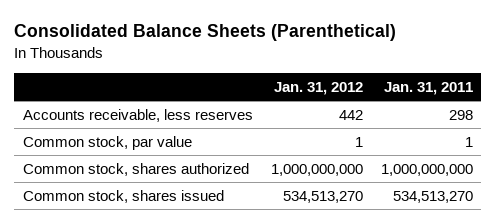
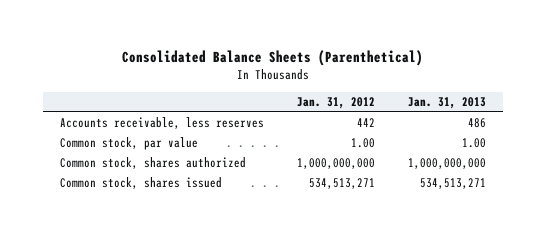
[383,81,473,95] Jan. 31, 2011 -> none
none -> [408,97,487,110] Jan. 31, 2013
[354,136,363,147] 1 -> [350,138,375,149] 1.00
[282,190,363,203] 534,513,270 -> [308,178,375,190] 534,513,271

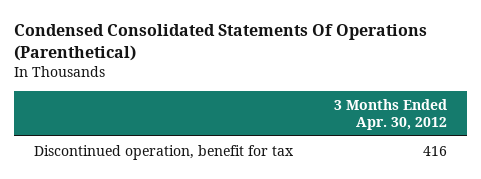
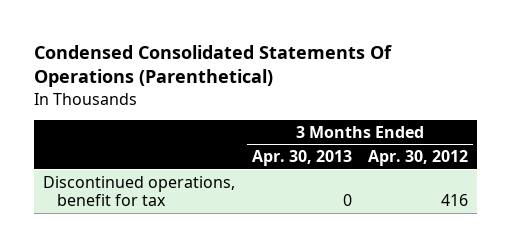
none -> [251,150,352,167] Apr. 30, 2013
[34,144,295,160] Discontinued operation, benefit for tax -> [42,175,235,207] Discontinued operations, benefit for tax

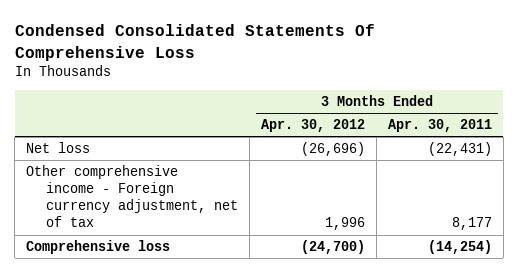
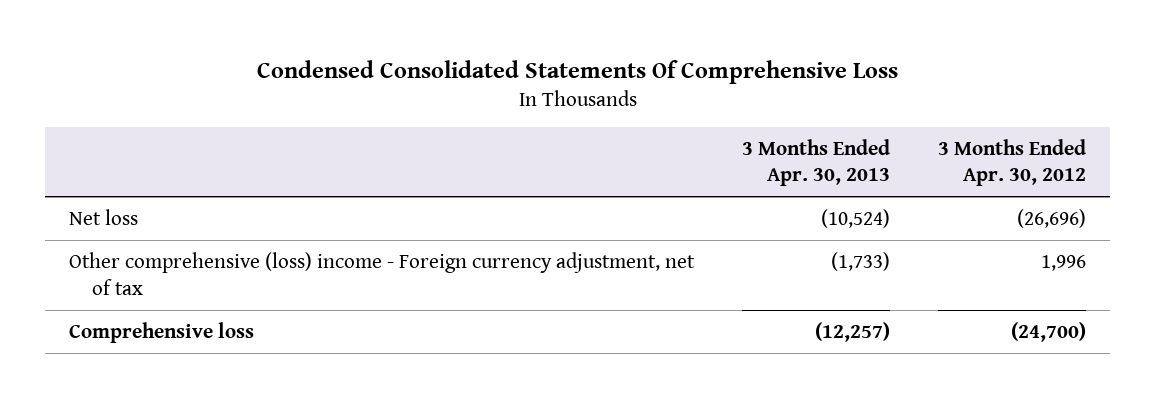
[388,119,493,133] Apr. 30, 2011 -> none
none -> [742,138,891,187] 3 Months Ended Apr. 30, 2013
[26,165,239,228] Other comprehensive income - Foreign currency adjustment, net of tax -> [69,251,696,295] Other comprehensive (loss) income - Foreign currency adjustment, net of tax

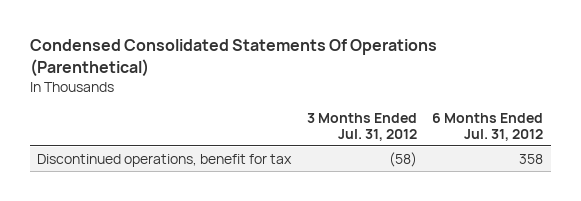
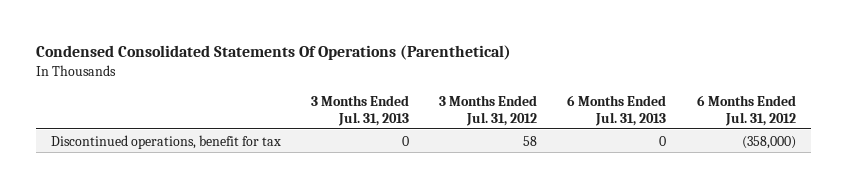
none -> [310,95,409,126] 3 Months Ended Jul. 31, 2013
none -> [567,95,667,126] 6 Months Ended Jul. 31, 2013
[388,152,417,168] (58) -> [523,135,538,146] 58
[519,154,544,165] 358 -> [741,135,796,149] (358,000)

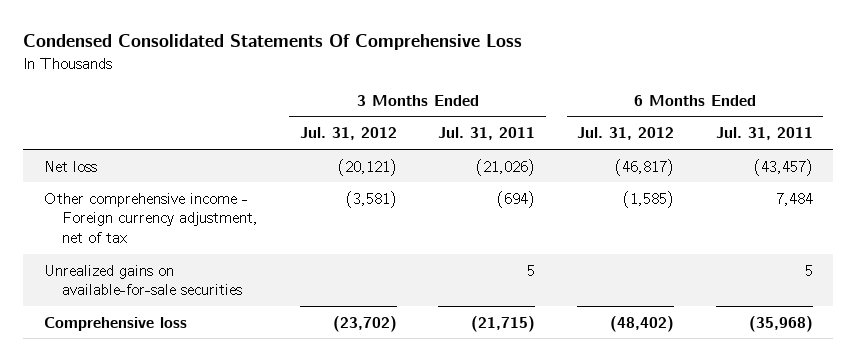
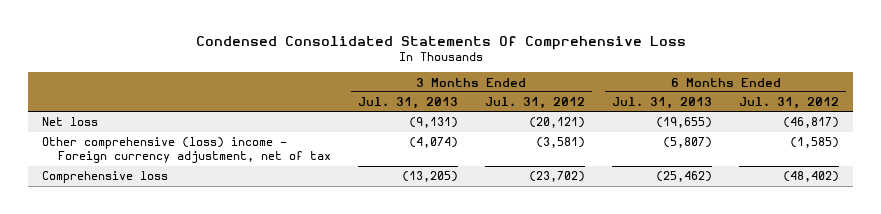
[438,127,536,141] Jul. 31, 2011 -> none
[715,127,813,141] Jul. 31, 2011 -> none
none -> [357,97,458,110] Jul. 31, 2013
none -> [612,97,713,110] Jul. 31, 2013
[43,264,243,296] Unrealized gains on available-for-sale securities -> none
[43,192,259,244] Other comprehensive income - Foreign currency adjustment, net of tax -> [41,137,331,164] Other comprehensive (loss) income - Foreign currency adjustment, net of tax

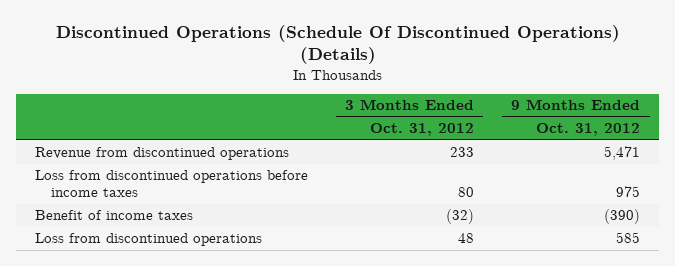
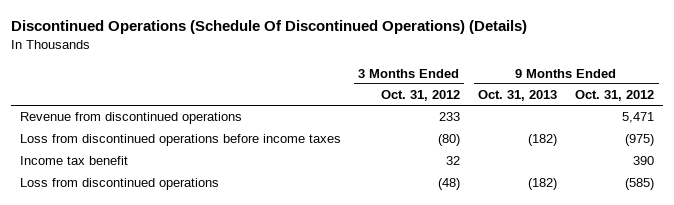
none -> [478,90,558,102] Oct. 31, 2013
[458,187,475,198] 80 -> [437,134,460,147] (80)
[616,186,641,198] 975 -> [625,134,655,147] (975)
[34,210,193,221] Benefit of income taxes -> [19,156,128,166] Income tax benefit
[446,209,475,225] (32) -> [445,156,460,166] 32
[604,209,641,225] (390) -> [633,156,655,166] 390
[458,233,475,244] 48 -> [437,178,460,191] (48)
[616,232,641,244] 585 -> [625,178,655,191] (585)

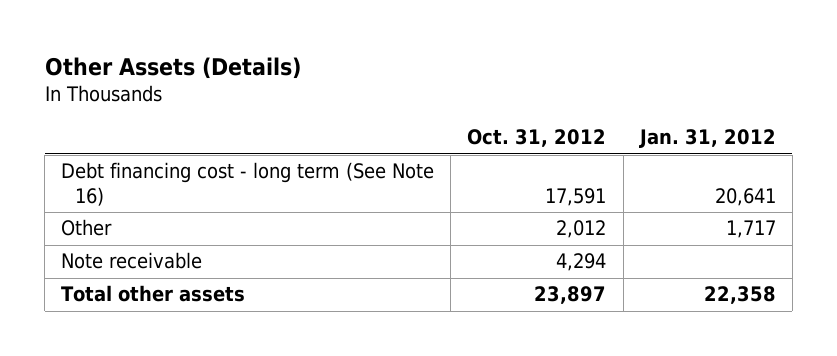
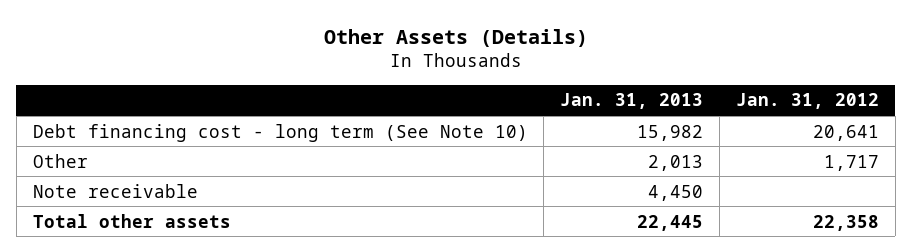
[467,129,607,148] Oct. 31, 2012 -> none
none -> [560,93,704,110] Jan. 31, 2013
[61,162,435,206] Debt financing cost - long term (See Note 16) -> [32,123,528,142] Debt financing cost - long term (See Note 10)

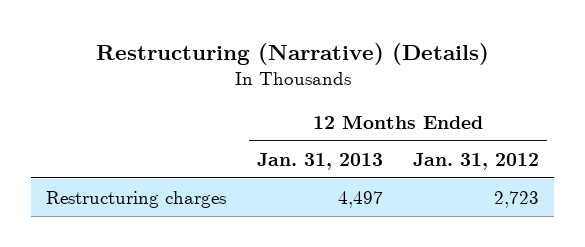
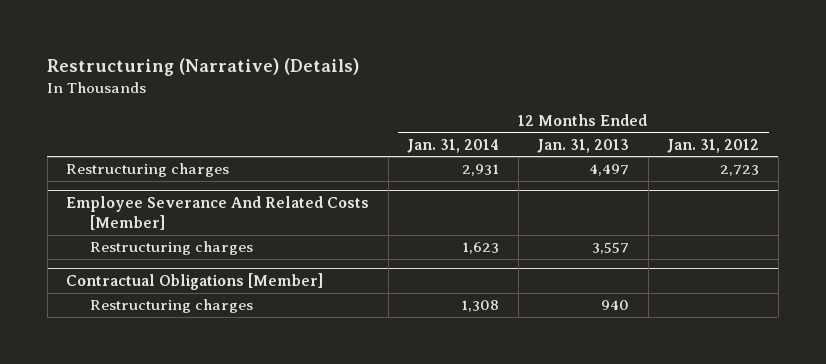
none -> [407,138,500,153] Jan. 31, 2014
none -> [66,196,370,231] Employee Severance And Related Costs [Member]
none -> [89,241,253,256] Restructuring charges
none -> [66,273,324,291] Contractual Obligations [Member]
none -> [89,299,253,314] Restructuring charges

